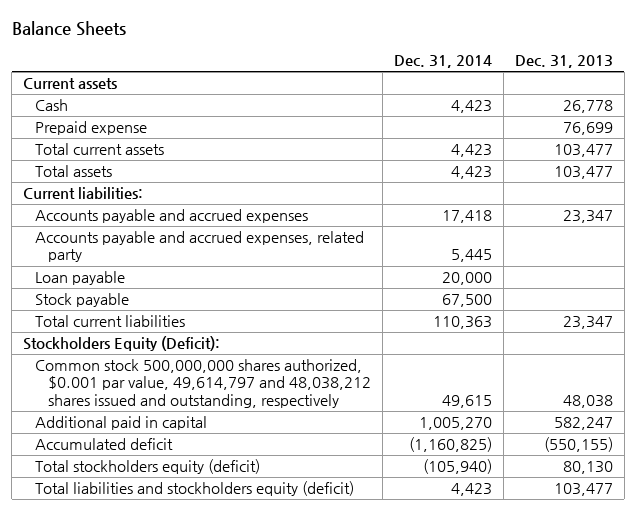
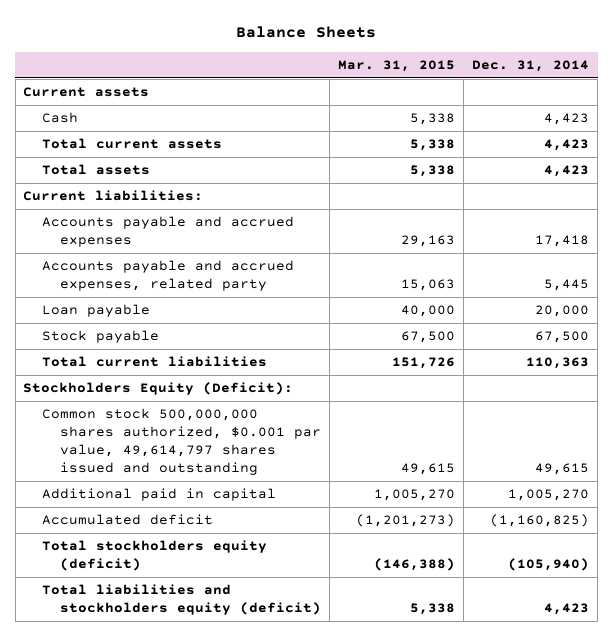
[514,55,613,69] Dec. 31, 2013 -> none
none -> [338,60,456,73] Mar. 31, 2015
[35,121,148,136] Prepaid expense -> none
[35,359,371,408] Common stock 500,000,000 shares authorized, $0.001 par value, 49,614,797 and 48,038,212 shares issued and outstanding, respectively -> [41,408,322,475] Common stock 500,000,000 shares authorized, $0.001 par value, 49,614,797 shares issued and outstanding

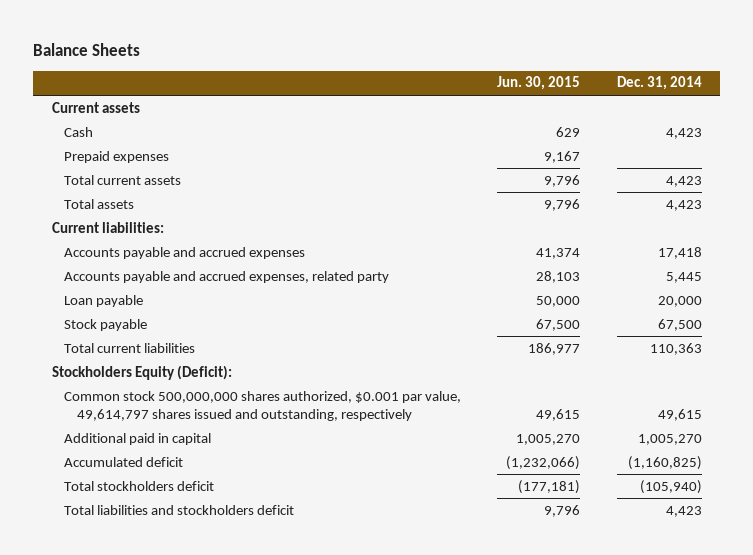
[338,60,456,73] Mar. 31, 2015 -> none
none -> [497,76,581,91] Jun. 30, 2015
none -> [64,150,170,163] Prepaid expenses
[41,408,322,475] Common stock 500,000,000 shares authorized, $0.001 par value, 49,614,797 shares issued and outstanding -> [64,390,462,421] Common stock 500,000,000 shares authorized, $0.001 par value, 49,614,797 shares issued and outstanding, respectively
[41,540,267,572] Total stockholders equity (deficit) -> [64,480,215,491] Total stockholders deficit
[41,584,322,616] Total liabilities and stockholders equity (deficit) -> [64,504,295,515] Total liabilities and stockholders deficit

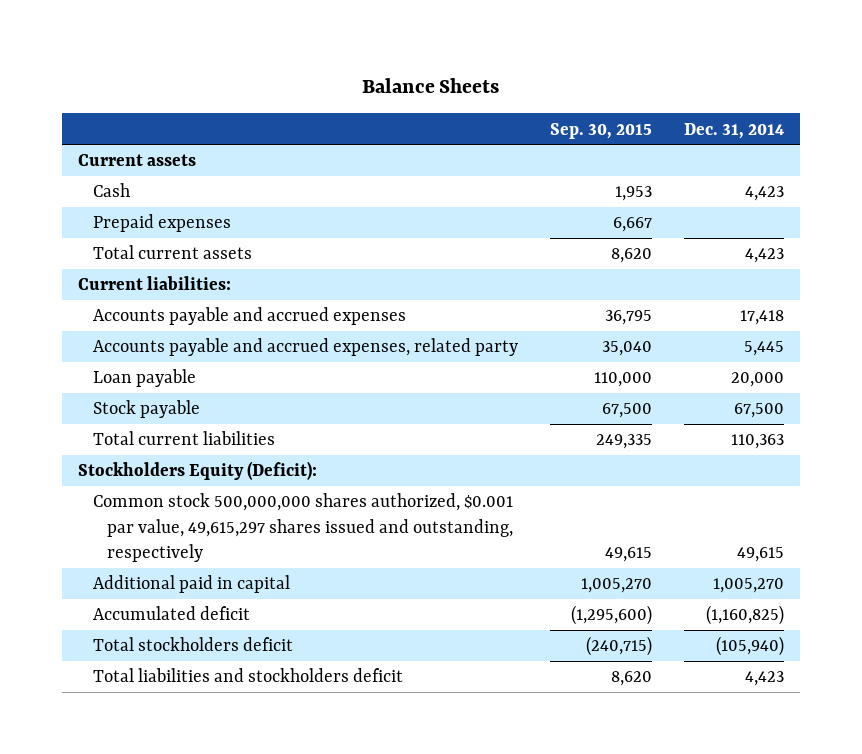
[497,76,581,91] Jun. 30, 2015 -> none
none -> [549,122,652,139] Sep. 30, 2015
[64,198,135,209] Total assets -> none
[64,390,462,421] Common stock 500,000,000 shares authorized, $0.001 par value, 49,614,797 shares issued and outstanding, respectively -> [92,493,514,563] Common stock 500,000,000 shares authorized, $0.001 par value, 49,615,297 shares issued and outstanding, respectively

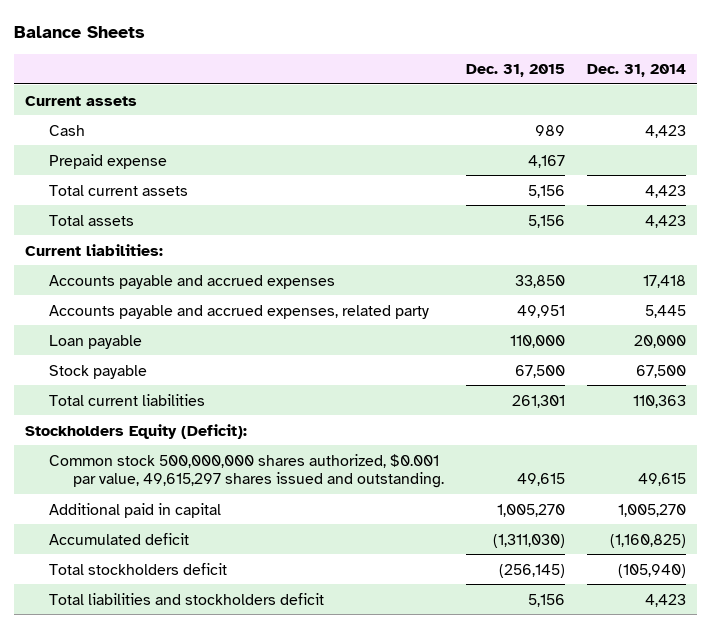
[549,122,652,139] Sep. 30, 2015 -> none
none -> [465,64,565,78] Dec. 31, 2015
[92,214,231,233] Prepaid expenses -> [48,153,167,169] Prepaid expense
none -> [48,214,134,226] Total assets
[92,493,514,563] Common stock 500,000,000 shares authorized, $0.001 par value, 49,615,297 shares issued and outstanding, respectively -> [48,453,444,488] Common stock 500,000,000 shares authorized, $0.001 par value, 49,615,297 shares issued and outstanding.

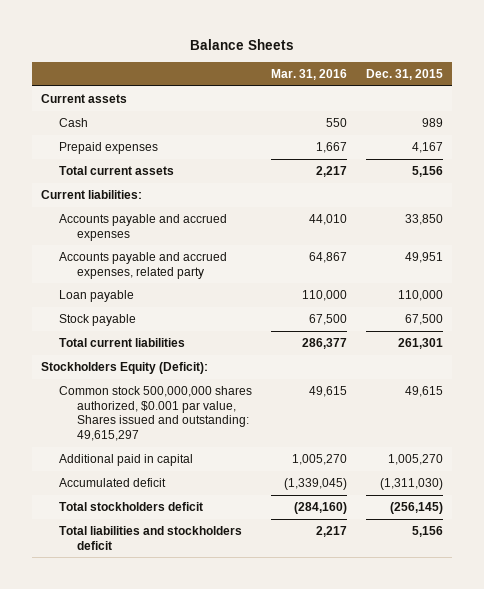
[586,64,686,78] Dec. 31, 2014 -> none
none -> [271,68,348,80] Mar. 31, 2016
[48,153,167,169] Prepaid expense -> [59,141,159,154] Prepaid expenses
[48,214,134,226] Total assets -> none
[48,453,444,488] Common stock 500,000,000 shares authorized, $0.001 par value, 49,615,297 shares issued and outstanding. -> [59,385,253,442] Common stock 500,000,000 shares authorized, $0.001 par value, Shares issued and outstanding: 49,615,297

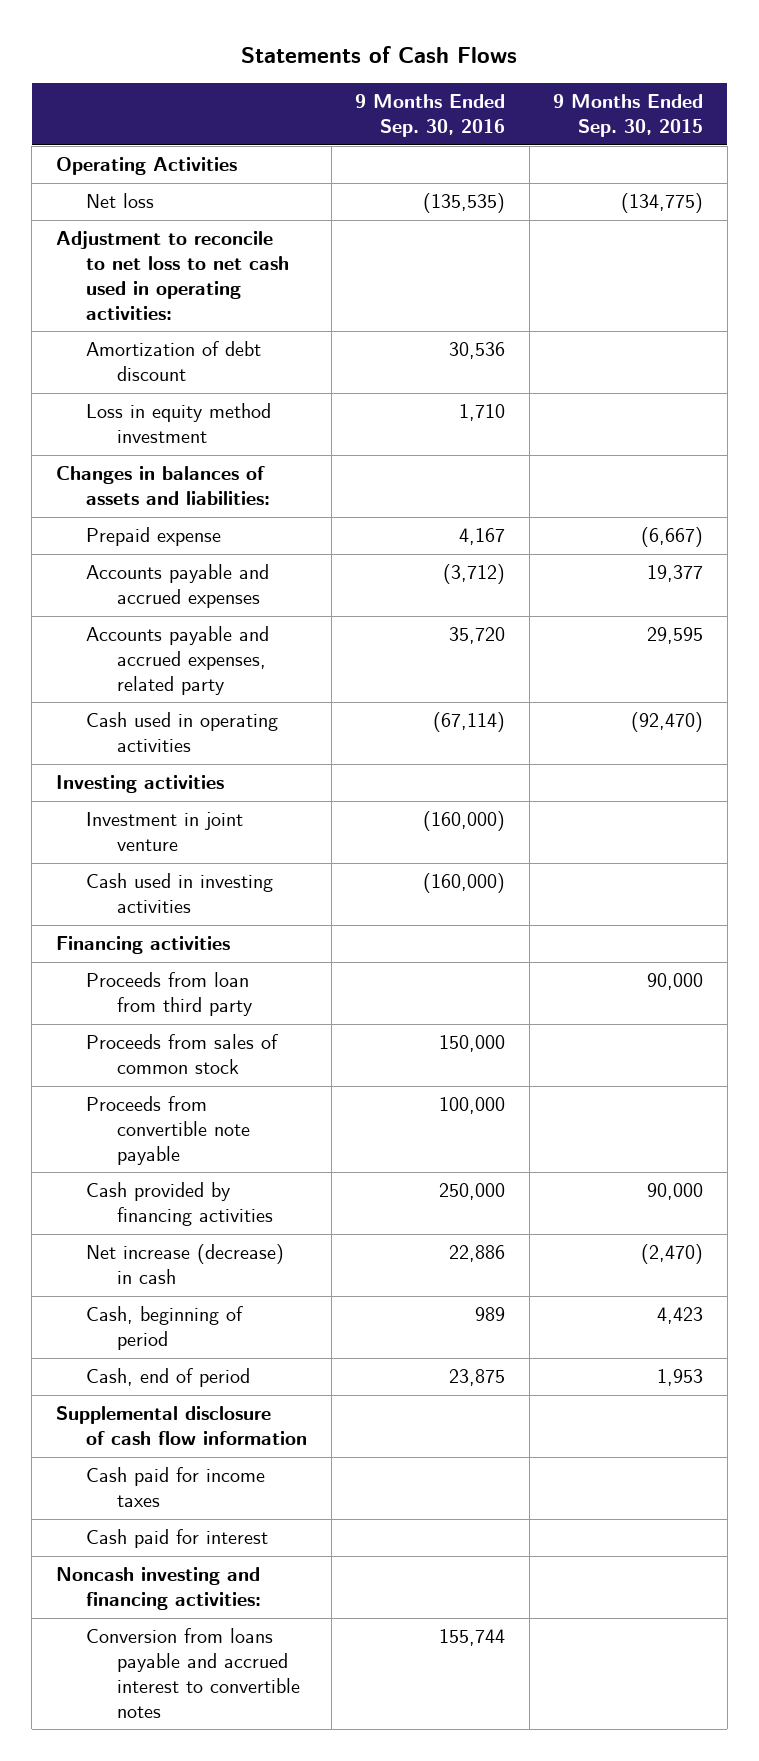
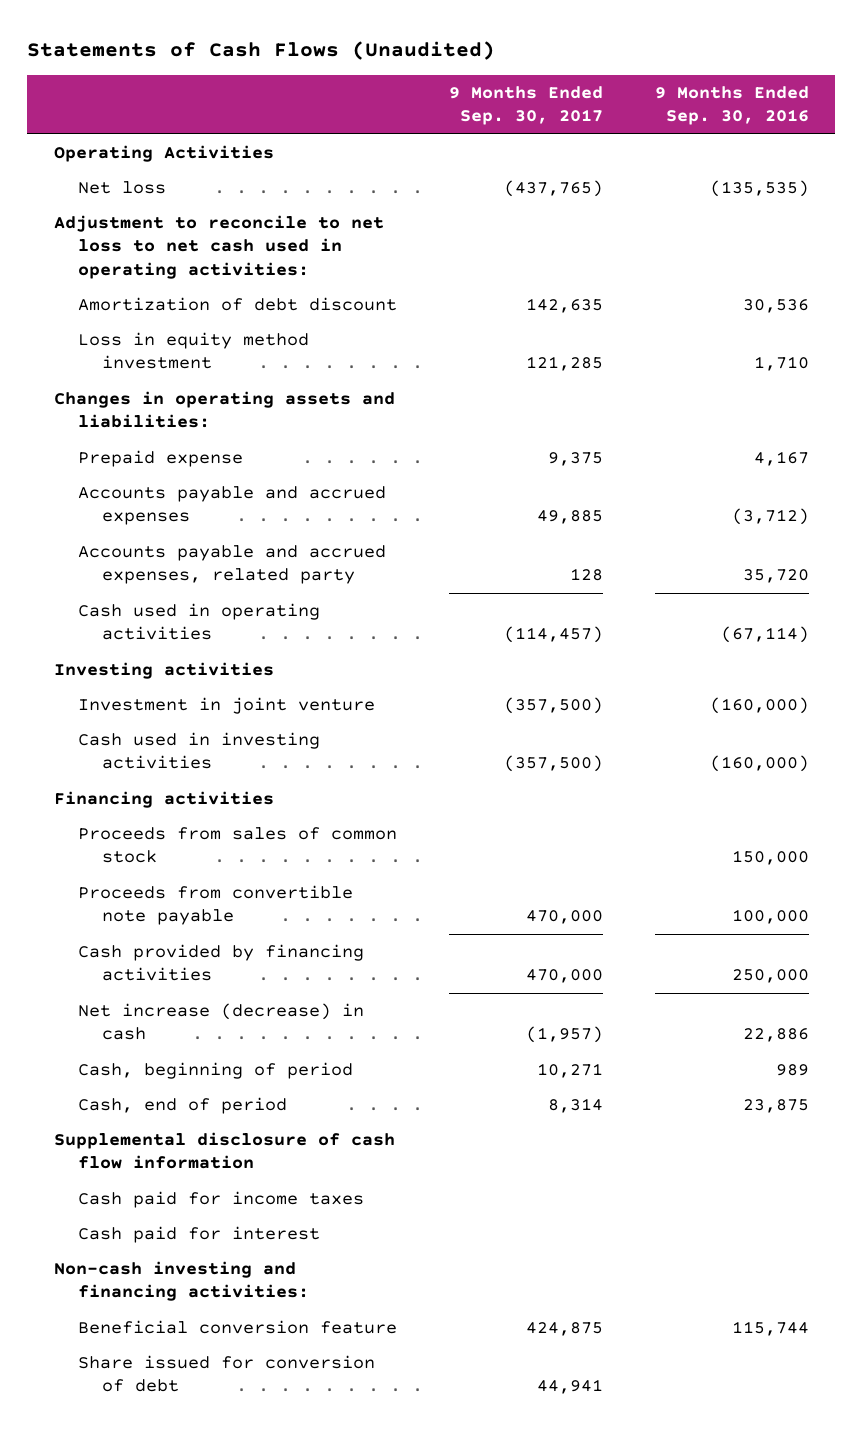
[241,45,518,63] Statements of Cash Flows -> [27,41,496,61] Statements of Cash Flows (Unaudited)
[553,94,704,138] 9 Months Ended Sep. 30, 2015 -> none
none -> [449,86,604,126] 9 Months Ended Sep. 30, 2017
[55,466,271,506] Changes in balances of assets and liabilities: -> [53,391,395,429] Changes in operating assets and liabilities:
[86,972,252,1017] Proceeds from loan from third party -> none
[86,1628,300,1718] Conversion from loans payable and accrued interest to convertible notes -> none
[55,1567,262,1611] Noncash investing and financing activities: -> [53,1261,310,1302] Non-cash investing and financing activities:
none -> [78,1320,398,1335] Beneficial conversion feature
none -> [78,1355,376,1393] Share issued for conversion of debt

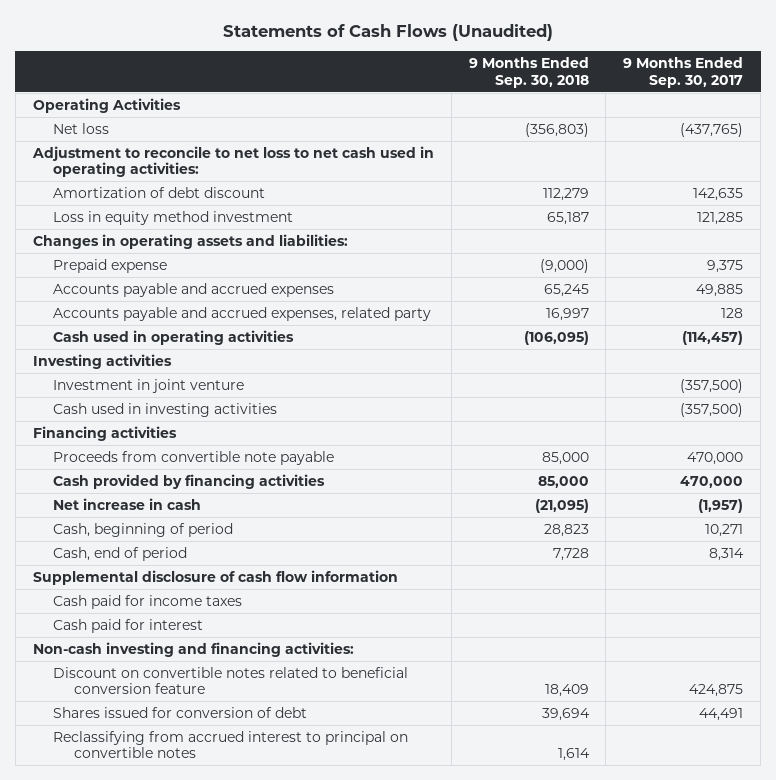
[655,86,810,126] 9 Months Ended Sep. 30, 2016 -> none
none -> [468,57,589,88] 9 Months Ended Sep. 30, 2018
[78,827,398,864] Proceeds from sales of common stock -> none
[78,1003,365,1041] Net increase (decrease) in cash -> [53,497,202,510] Net increase in cash
[78,1320,398,1335] Beneficial conversion feature -> [53,666,409,695] Discount on convertible notes related to beneficial conversion feature
[78,1355,376,1393] Share issued for conversion of debt -> [53,706,308,718] Shares issued for conversion of debt
[537,1379,604,1395] 44,941 -> [699,707,744,721] 44,491
none -> [53,730,409,759] Reclassifying from accrued interest to principal on convertible notes

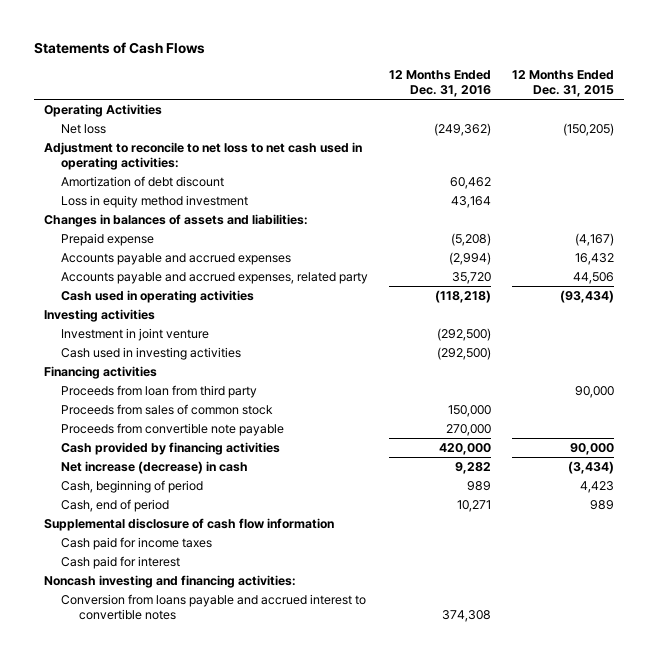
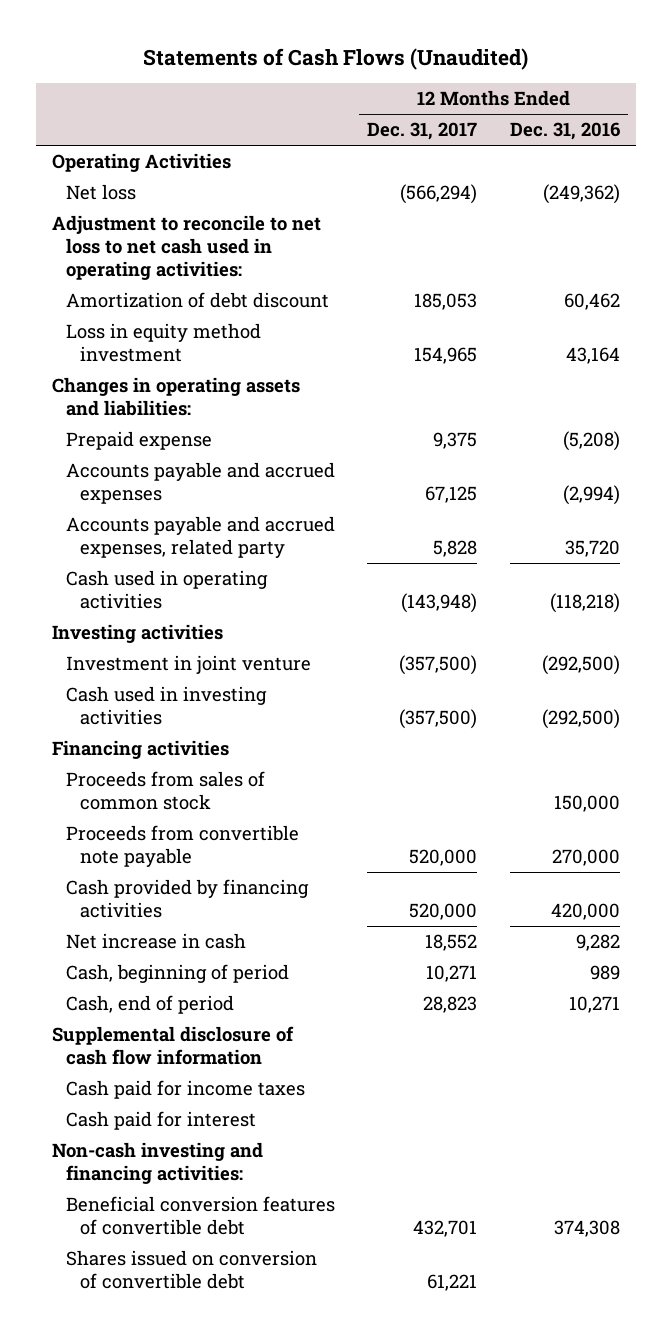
[33,41,205,54] Statements of Cash Flows -> [143,47,529,70] Statements of Cash Flows (Unaudited)
[511,70,614,97] 12 Months Ended Dec. 31, 2015 -> none
none -> [367,122,478,141] Dec. 31, 2017
[43,214,308,228] Changes in balances of assets and liabilities: -> [52,377,301,417] Changes in operating assets and liabilities:
[61,385,258,399] Proceeds from loan from third party -> none
[61,461,249,475] Net increase (decrease) in cash -> [66,933,247,950] Net increase in cash
[43,575,296,589] Noncash investing and financing activities: -> [52,1142,264,1185] Non-cash investing and financing activities:
[61,594,367,620] Conversion from loans payable and accrued interest to convertible notes -> [66,1196,336,1236] Beneficial conversion features of convertible debt
none -> [66,1250,318,1290] Shares issued on conversion of convertible debt

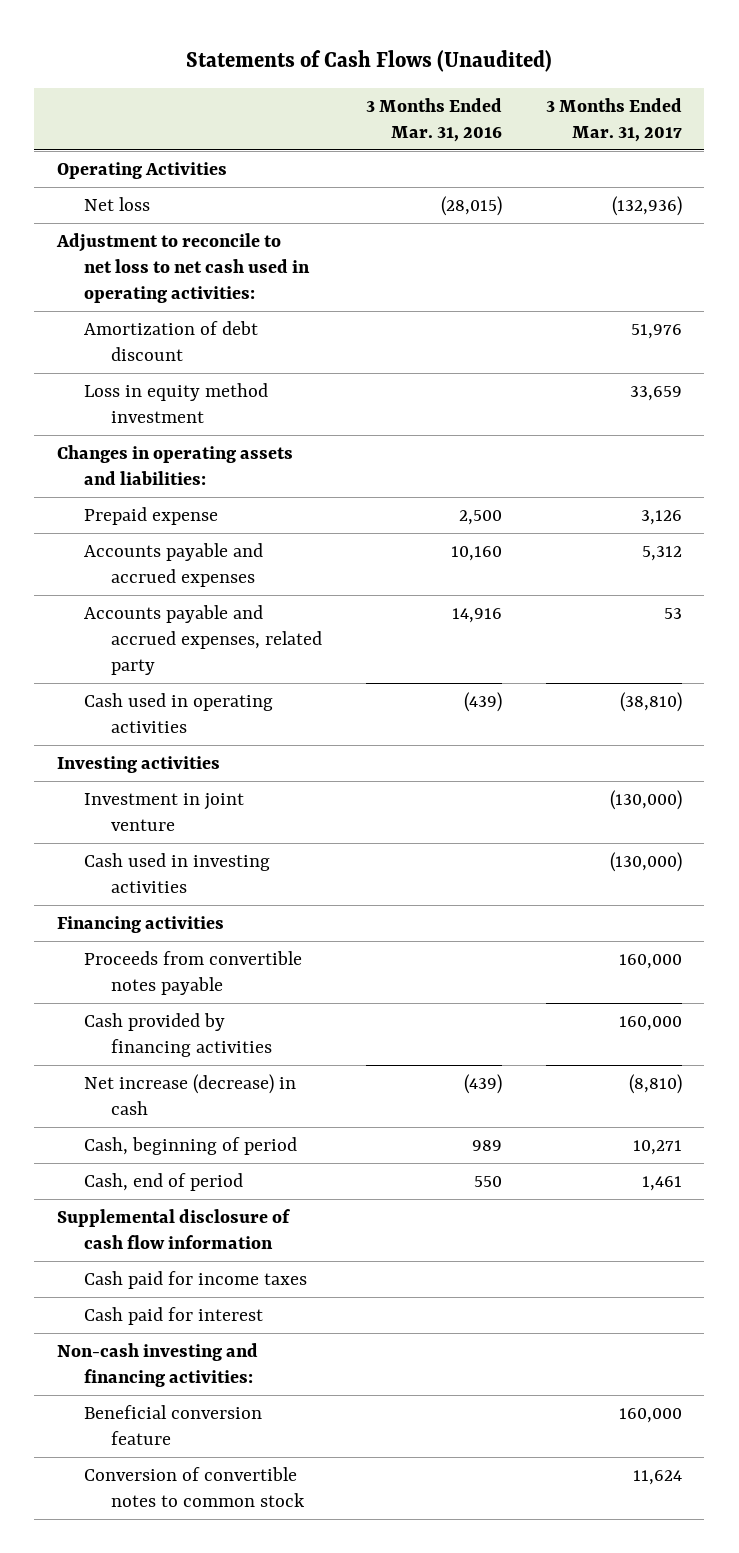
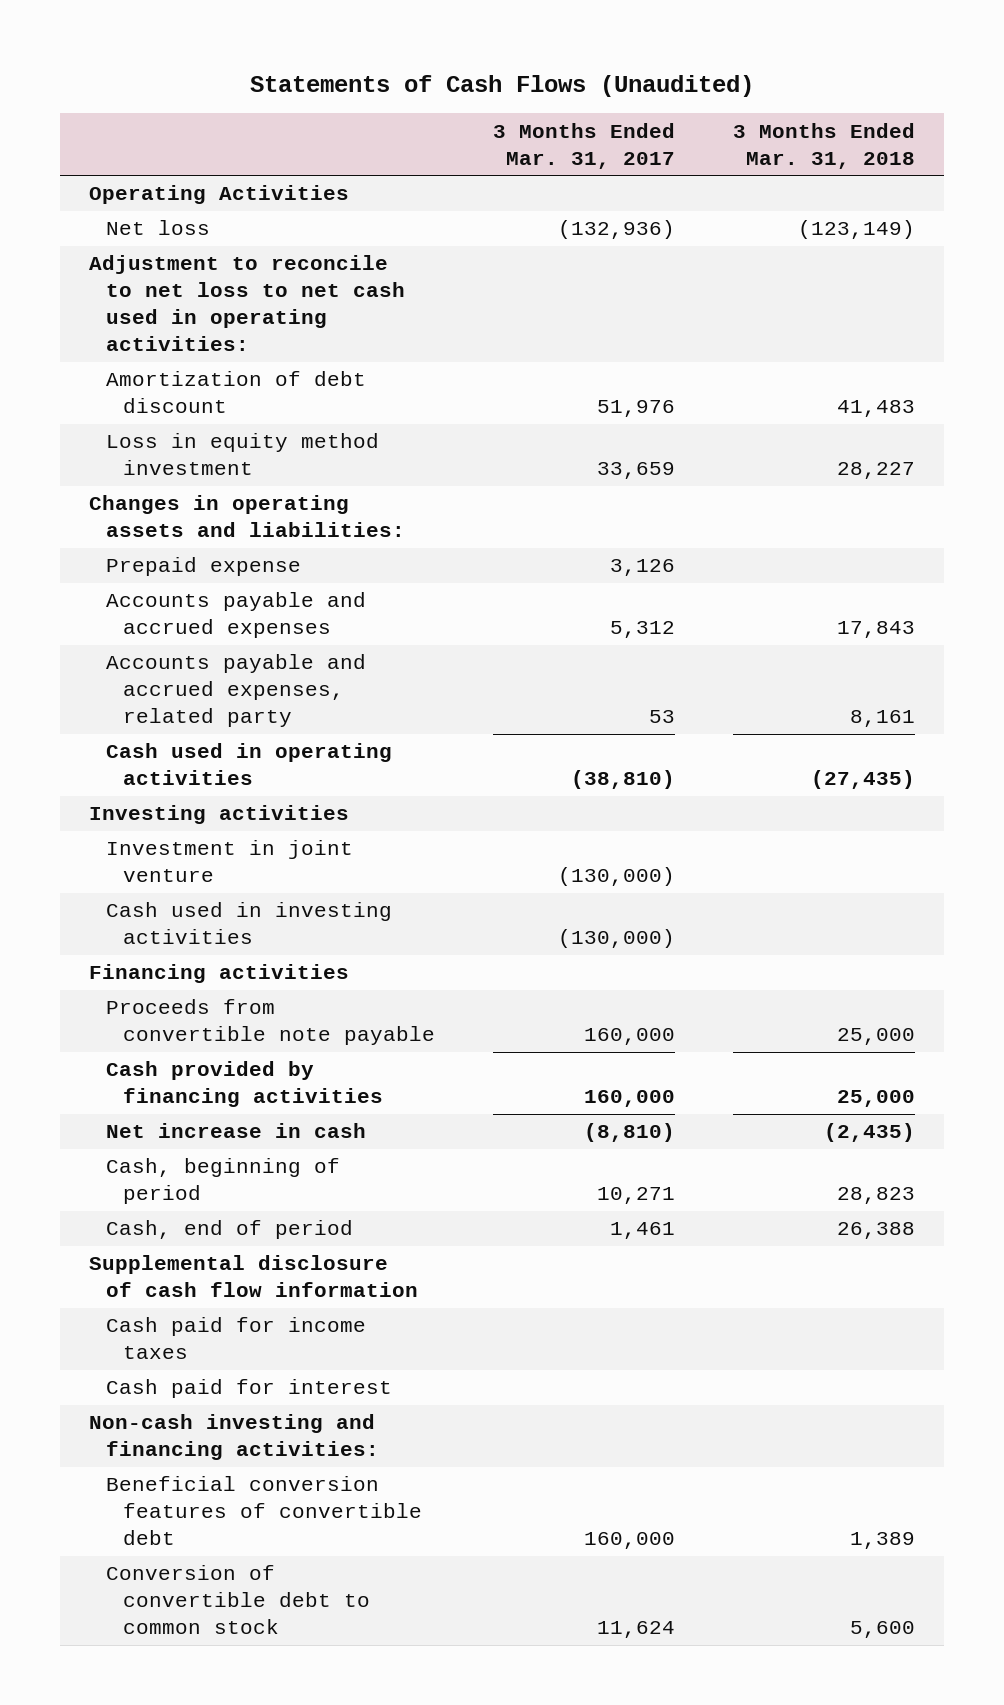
[365,97,502,142] 3 Months Ended Mar. 31, 2016 -> none
none -> [733,122,916,169] 3 Months Ended Mar. 31, 2018
[83,951,302,995] Proceeds from convertible notes payable -> [106,999,435,1046] Proceeds from convertible note payable
[83,1074,296,1115] Net increase (decrease) in cash -> [106,1123,367,1139] Net increase in cash
[83,1405,262,1445] Beneficial conversion feature -> [106,1476,422,1546] Beneficial conversion features of convertible debt
[83,1467,305,1507] Conversion of convertible notes to common stock -> [106,1565,370,1635] Conversion of convertible debt to common stock

